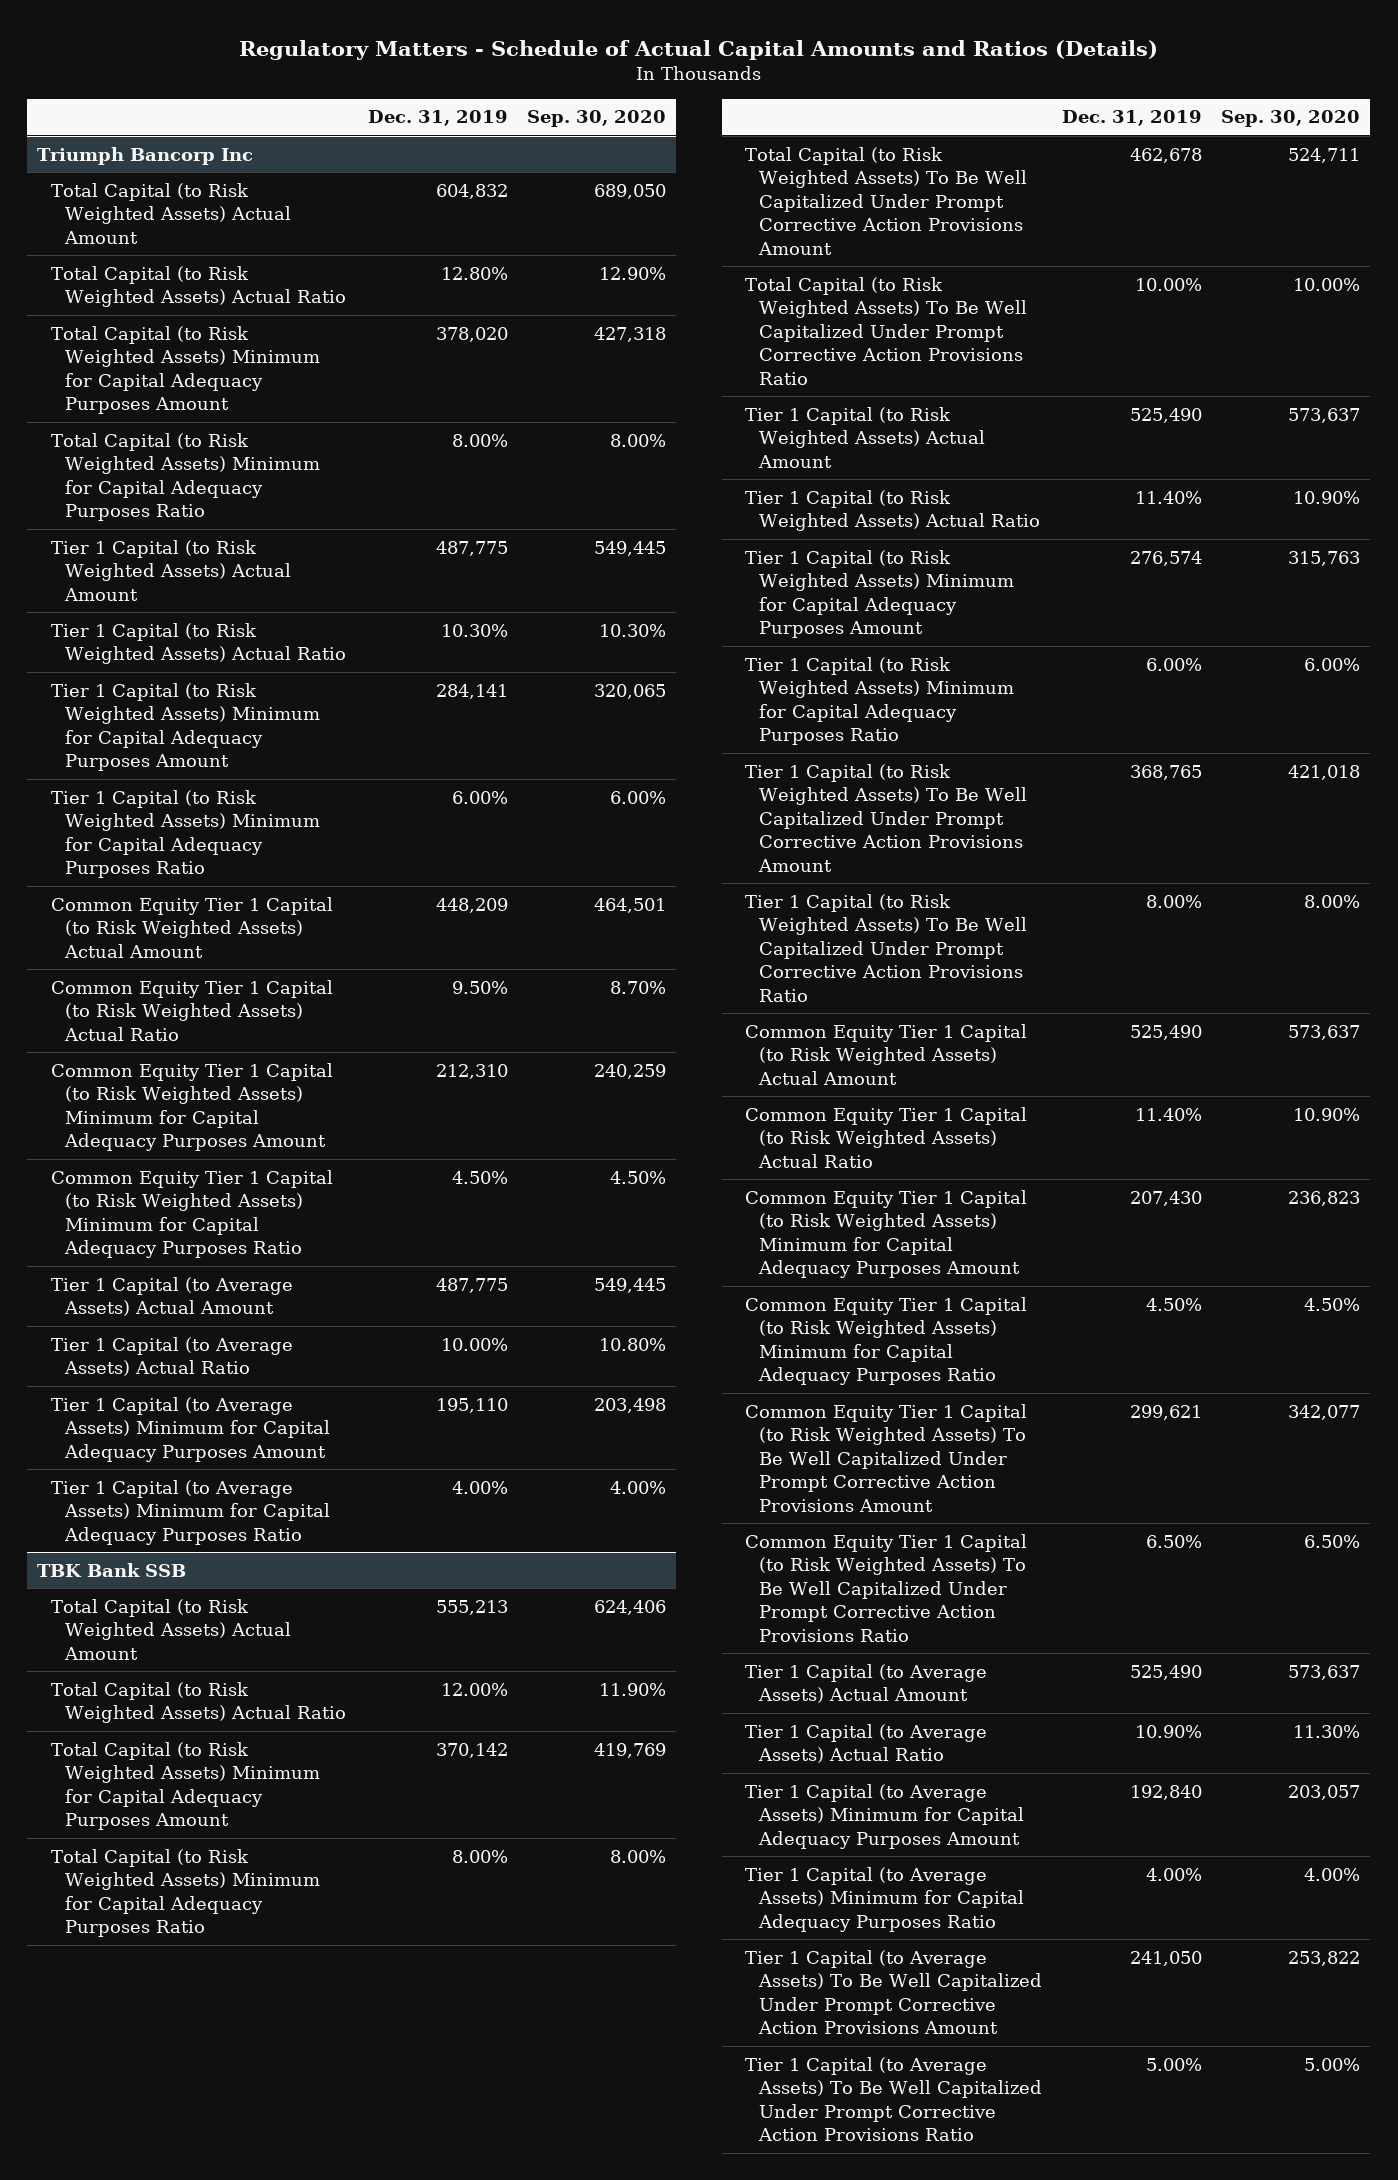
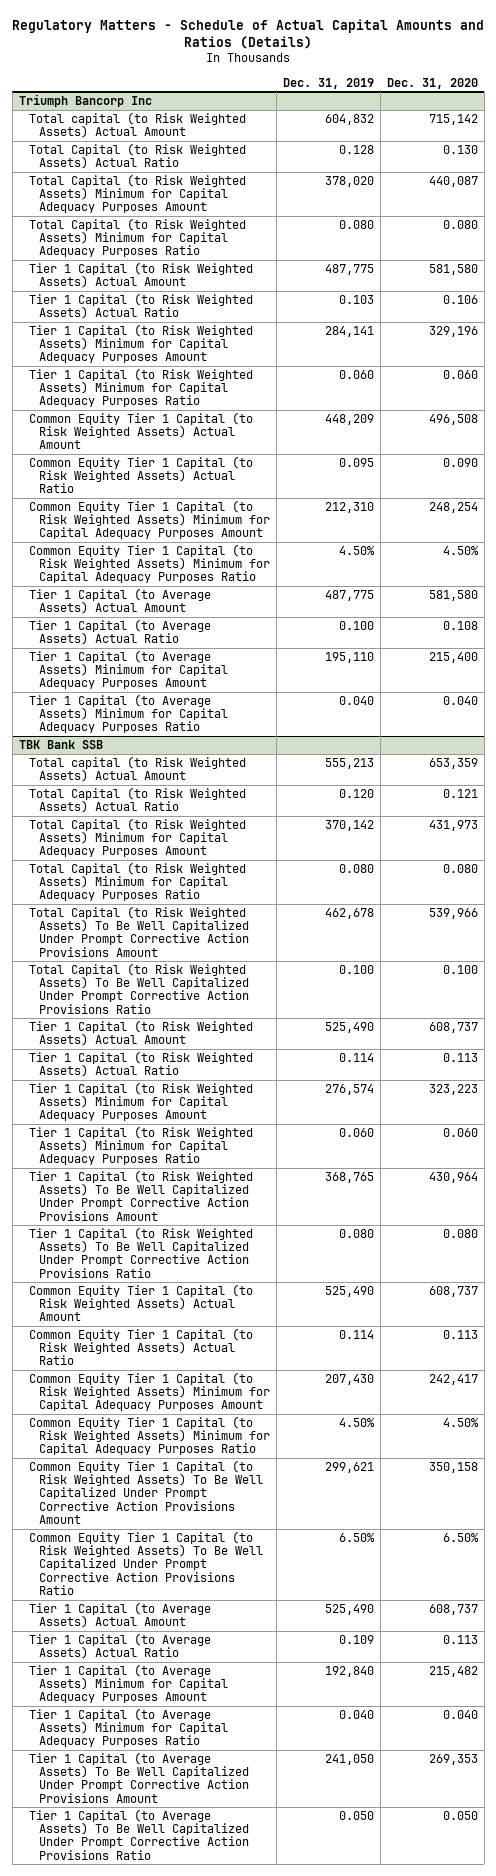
[527,110,667,128] Sep. 30, 2020 -> none
none -> [386,77,478,89] Dec. 31, 2020
[51,182,292,244] Total Capital (to Risk Weighted Assets) Actual Amount -> [28,112,246,139] Total capital (to Risk Weighted Assets) Actual Amount
[440,266,508,280] 12.80% -> [338,145,374,155] 0.128
[451,433,508,447] 8.00% -> [338,220,374,230] 0.080
[440,623,508,637] 10.30% -> [338,295,374,305] 0.103
[451,790,508,804] 6.00% -> [338,370,374,380] 0.060
[451,980,508,994] 9.50% -> [338,458,374,468] 0.095
[440,1337,508,1351] 10.00% -> [338,621,374,631] 0.100
[451,1480,508,1494] 4.00% -> [338,696,374,706] 0.040
[51,1598,292,1660] Total Capital (to Risk Weighted Assets) Actual Amount -> [28,756,246,783] Total capital (to Risk Weighted Assets) Actual Amount
[440,1682,508,1696] 12.00% -> [338,789,374,799] 0.120
[451,1849,508,1863] 8.00% -> [338,864,374,874] 0.080
[1134,277,1202,291] 10.00% -> [338,965,374,975] 0.100
[1134,490,1202,504] 11.40% -> [338,1053,374,1063] 0.114
[1145,657,1202,671] 6.00% -> [338,1128,374,1138] 0.060
[1145,894,1202,908] 8.00% -> [338,1229,374,1239] 0.080
[1134,1107,1202,1121] 11.40% -> [338,1330,374,1340] 0.114
[1134,1724,1202,1738] 10.90% -> [338,1635,374,1645] 0.109
[1145,1867,1202,1881] 4.00% -> [338,1710,374,1720] 0.040
[1145,2057,1202,2071] 5.00% -> [338,1811,374,1821] 0.050

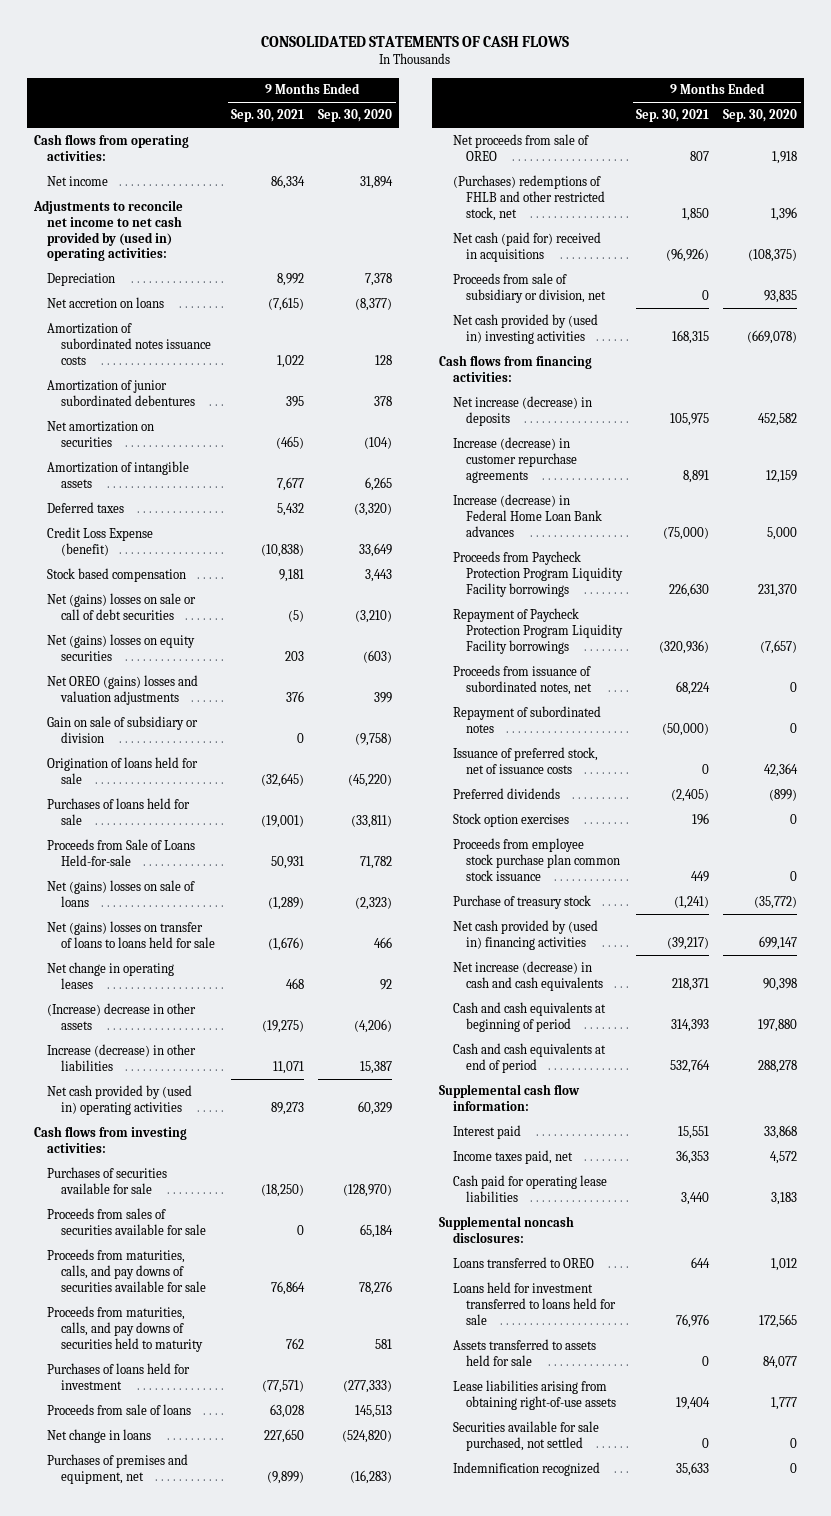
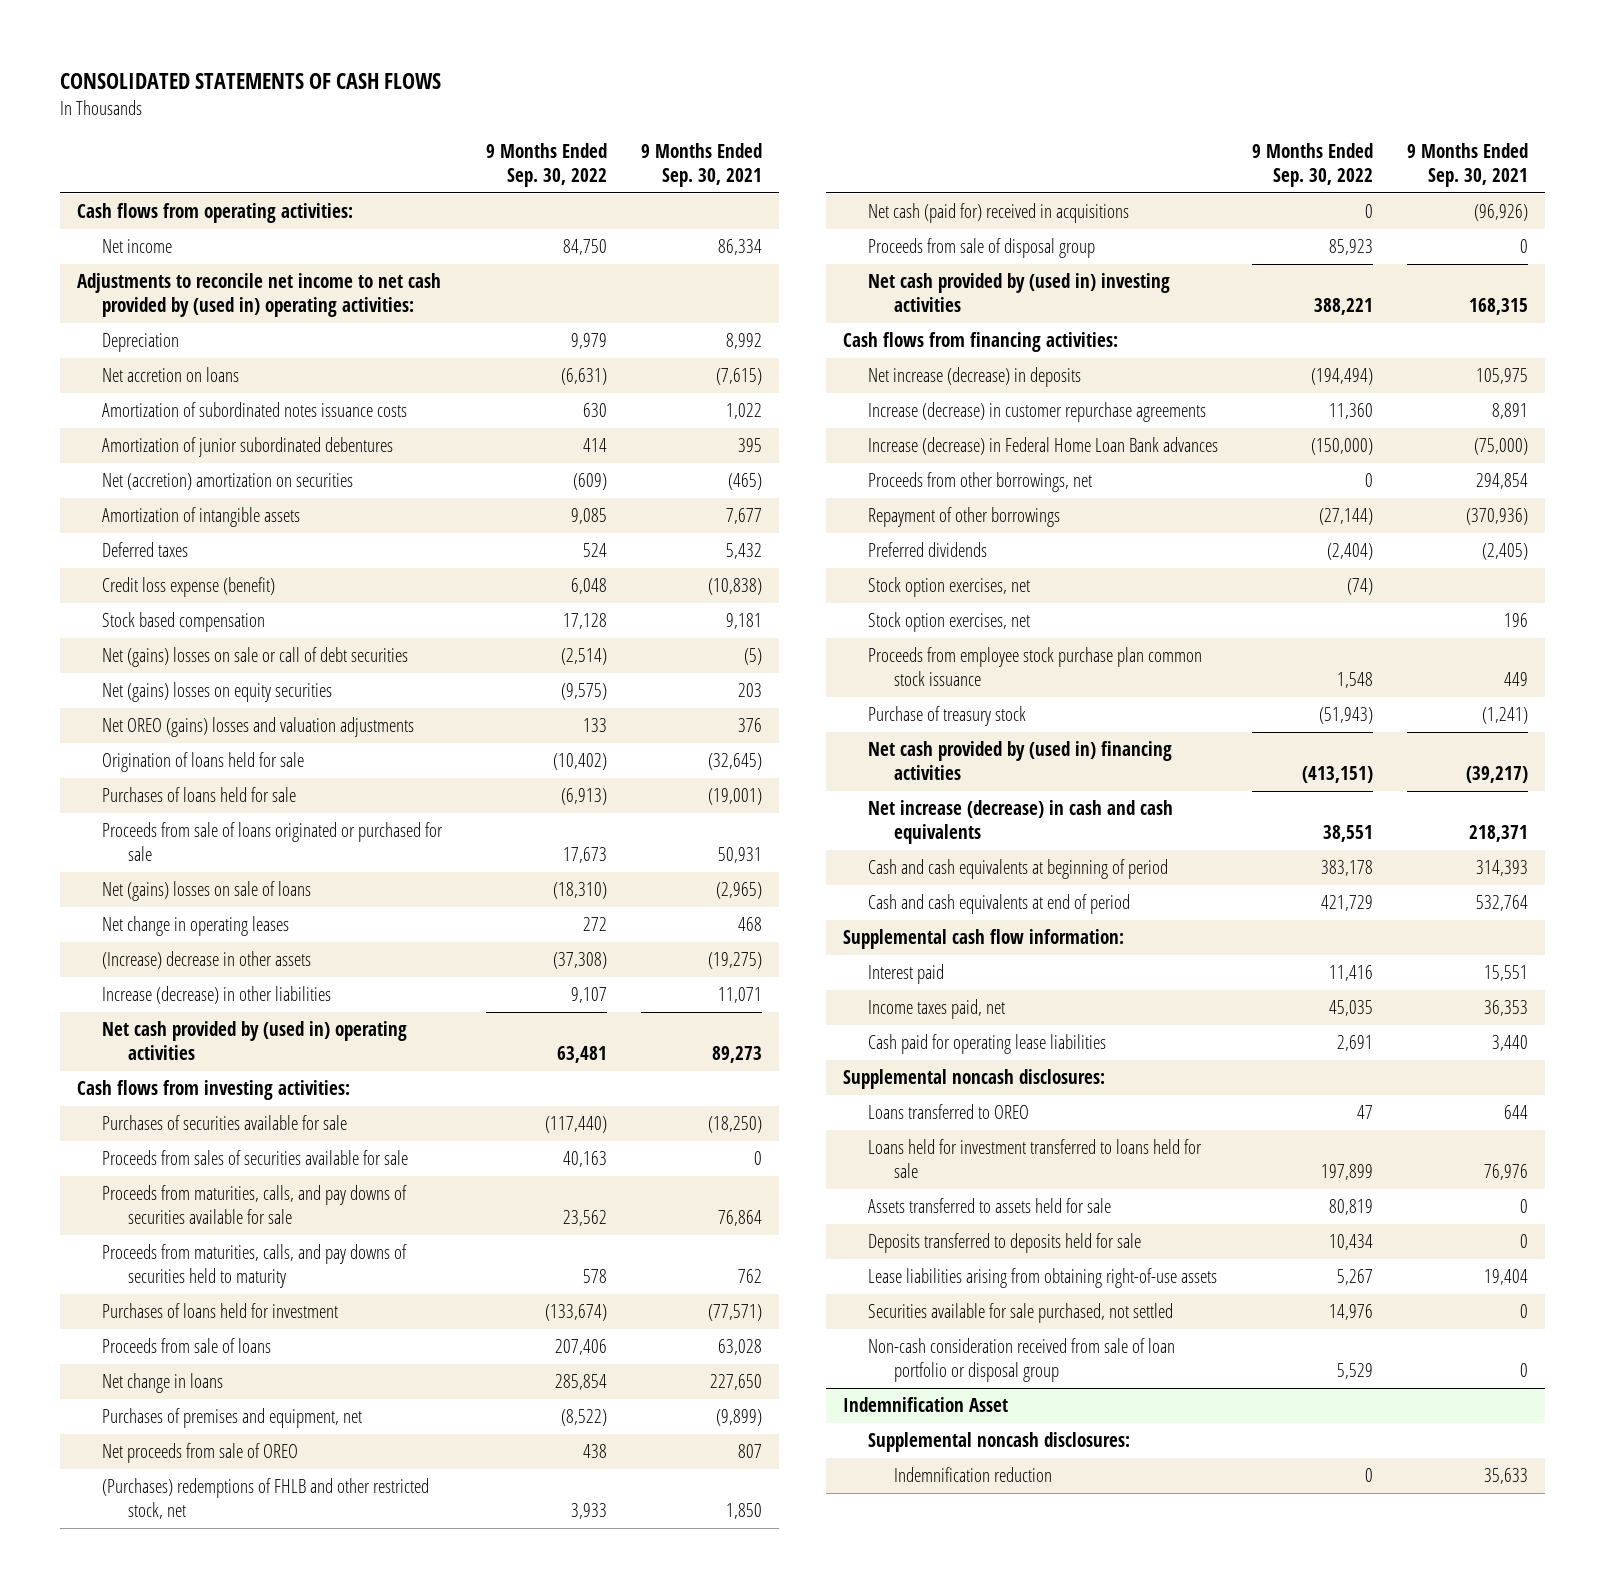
[318,109,393,123] Sep. 30, 2020 -> none
none -> [486,142,608,187] 9 Months Ended Sep. 30, 2022
[47,420,155,447] Net amortization on securities -> [102,473,354,491] Net (accretion) amortization on securities
[47,526,154,556] Credit Loss Expense (benefit) -> [102,577,276,598] Credit loss expense (benefit)
[47,715,199,743] Gain on sale of subsidiary or division -> none
[47,920,216,948] Net (gains) losses on transfer of loans to loans held for sale -> none
[47,838,196,866] Proceeds from Sale of Loans Held-for-sale -> [102,822,444,862] Proceeds from sale of loans originated or purchased for sale
[268,896,305,910] (1,289) -> [715,882,762,900] (2,965)
[452,272,607,303] Proceeds from sale of subsidiary or division, net -> none
none -> [868,238,1096,259] Proceeds from sale of disposal group
[452,664,593,695] Proceeds from issuance of subordinated notes, net -> none
[452,705,601,733] Repayment of subordinated notes -> none
[452,746,598,774] Issuance of preferred stock, net of issuance costs -> none
[452,550,624,597] Proceeds from Paycheck Protection Program Liquidity Facility borrowings -> [868,472,1093,493] Proceeds from other borrowings, net
[669,582,710,597] 226,630 -> [1475,473,1528,490] 294,854
[452,607,624,654] Repayment of Paycheck Protection Program Liquidity Facility borrowings -> [868,507,1061,528] Repayment of other borrowings
[659,639,710,654] (320,936) -> [1465,508,1528,526] (370,936)
none -> [868,577,1031,598] Stock option exercises, net
[452,812,569,827] Stock option exercises -> [868,612,1031,633] Stock option exercises, net
none -> [868,1233,1142,1254] Deposits transferred to deposits held for sale
none -> [868,1338,1176,1383] Non-cash consideration received from sale of loan portfolio or disposal group
none -> [842,1397,1008,1413] Indemnification Asset
none -> [868,1432,1131,1453] Supplemental noncash disclosures:
[452,1461,600,1476] Indemnification recognized -> [893,1467,1052,1483] Indemnification reduction

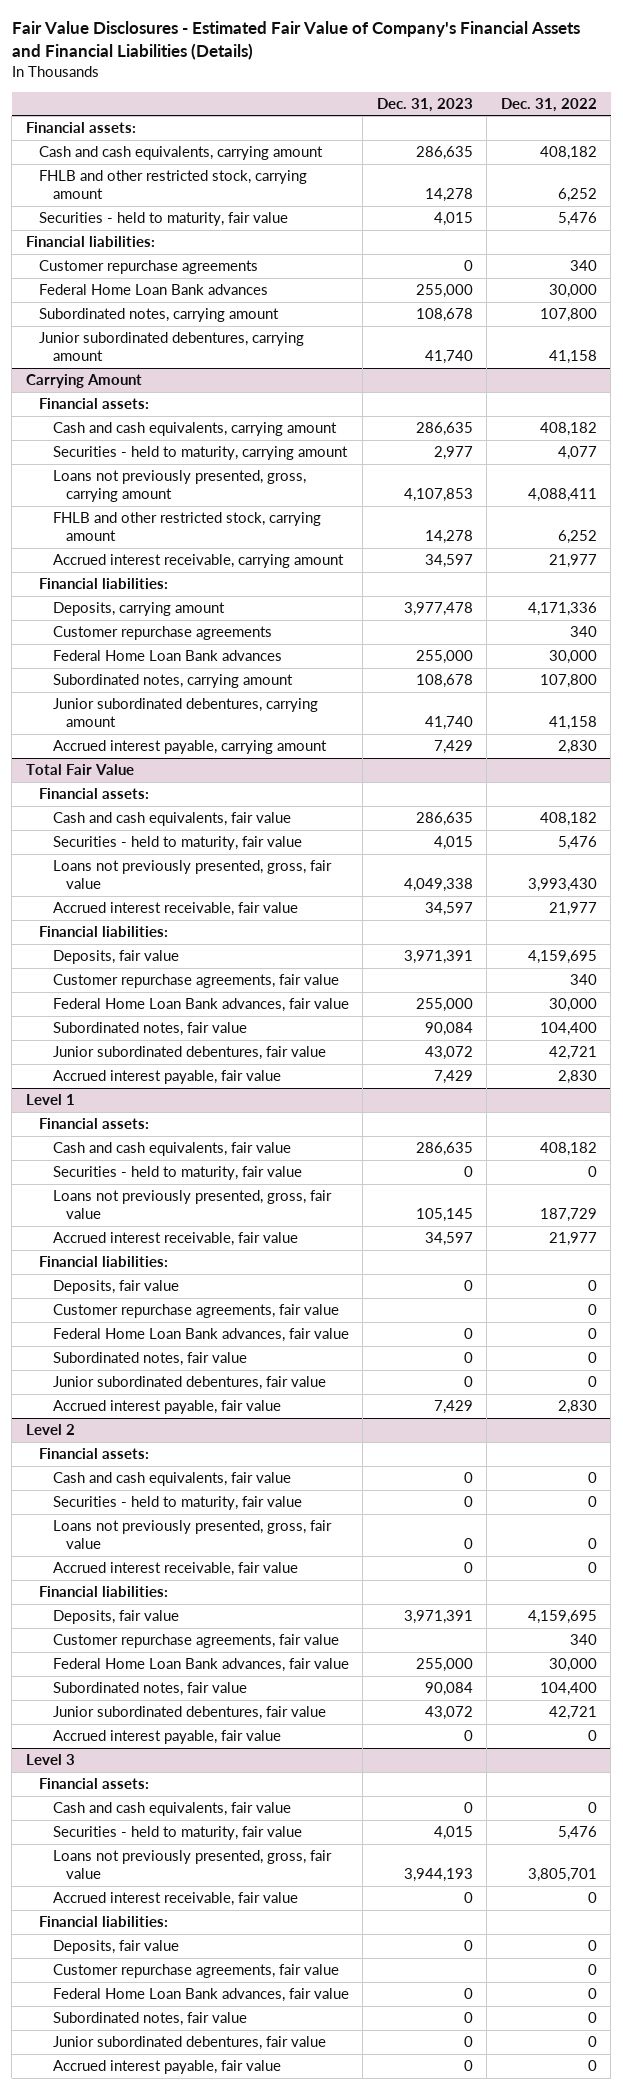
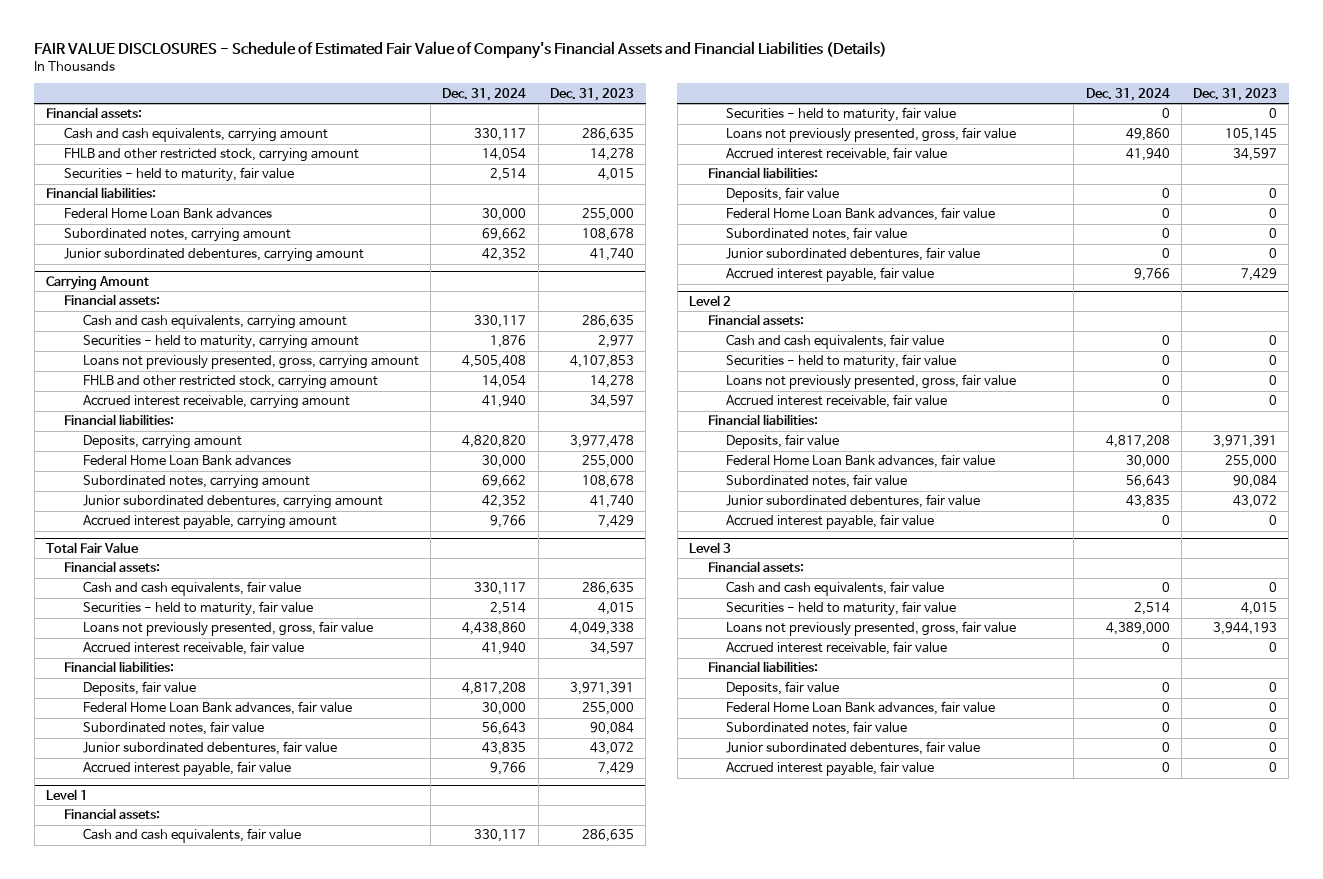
[11,21,580,61] Fair Value Disclosures - Estimated Fair Value of Company's Financial Assets and Financial Liabilities (Details) -> [34,40,888,59] FAIR VALUE DISCLOSURES - Schedule of Estimated Fair Value of Company's Financial Assets and Financial Liabilities (Details)
[500,97,597,112] Dec. 31, 2022 -> none
none -> [442,87,527,101] Dec. 31, 2024
[39,260,259,275] Customer repurchase agreements -> none
[52,626,272,641] Customer repurchase agreements -> none
[52,974,339,989] Customer repurchase agreements, fair value -> none
[52,1304,339,1319] Customer repurchase agreements, fair value -> none
[52,1634,339,1649] Customer repurchase agreements, fair value -> none
[52,1964,339,1979] Customer repurchase agreements, fair value -> none

